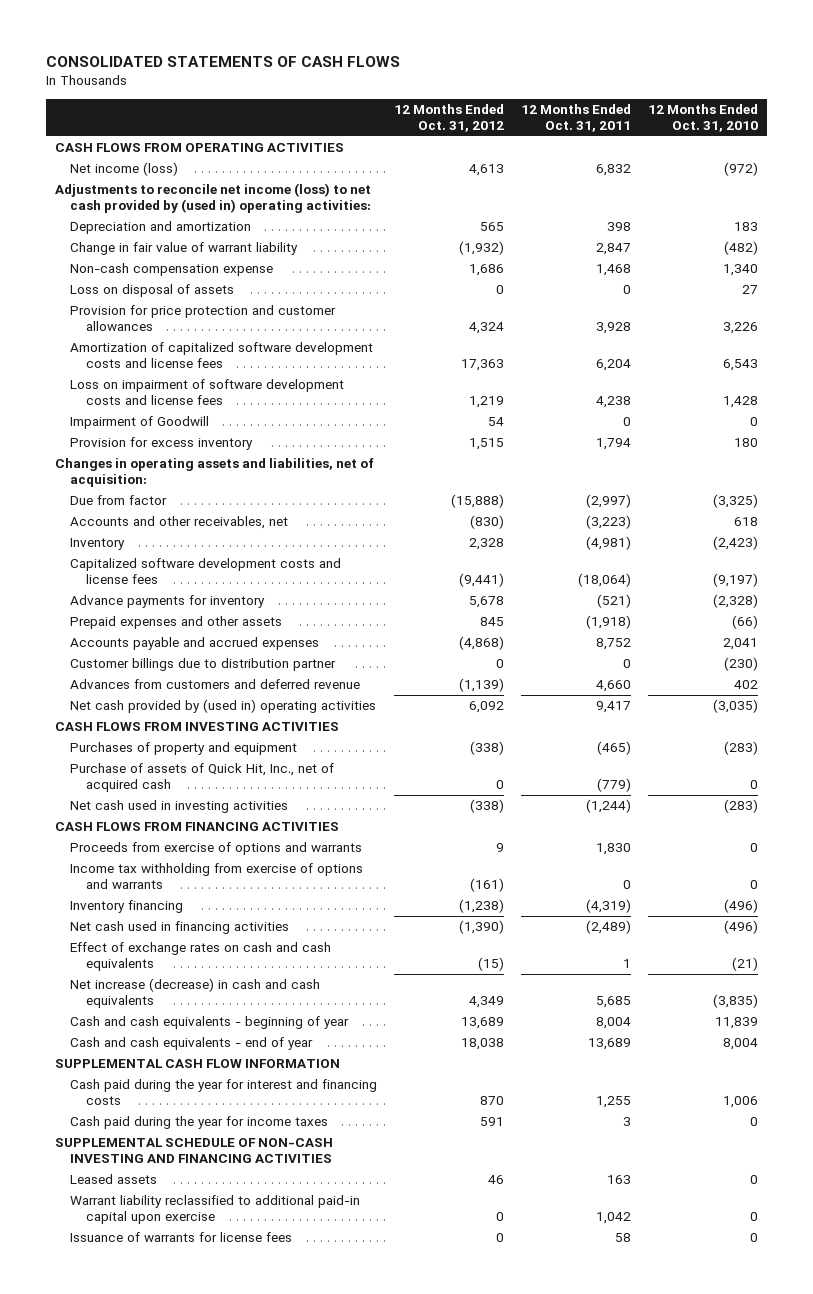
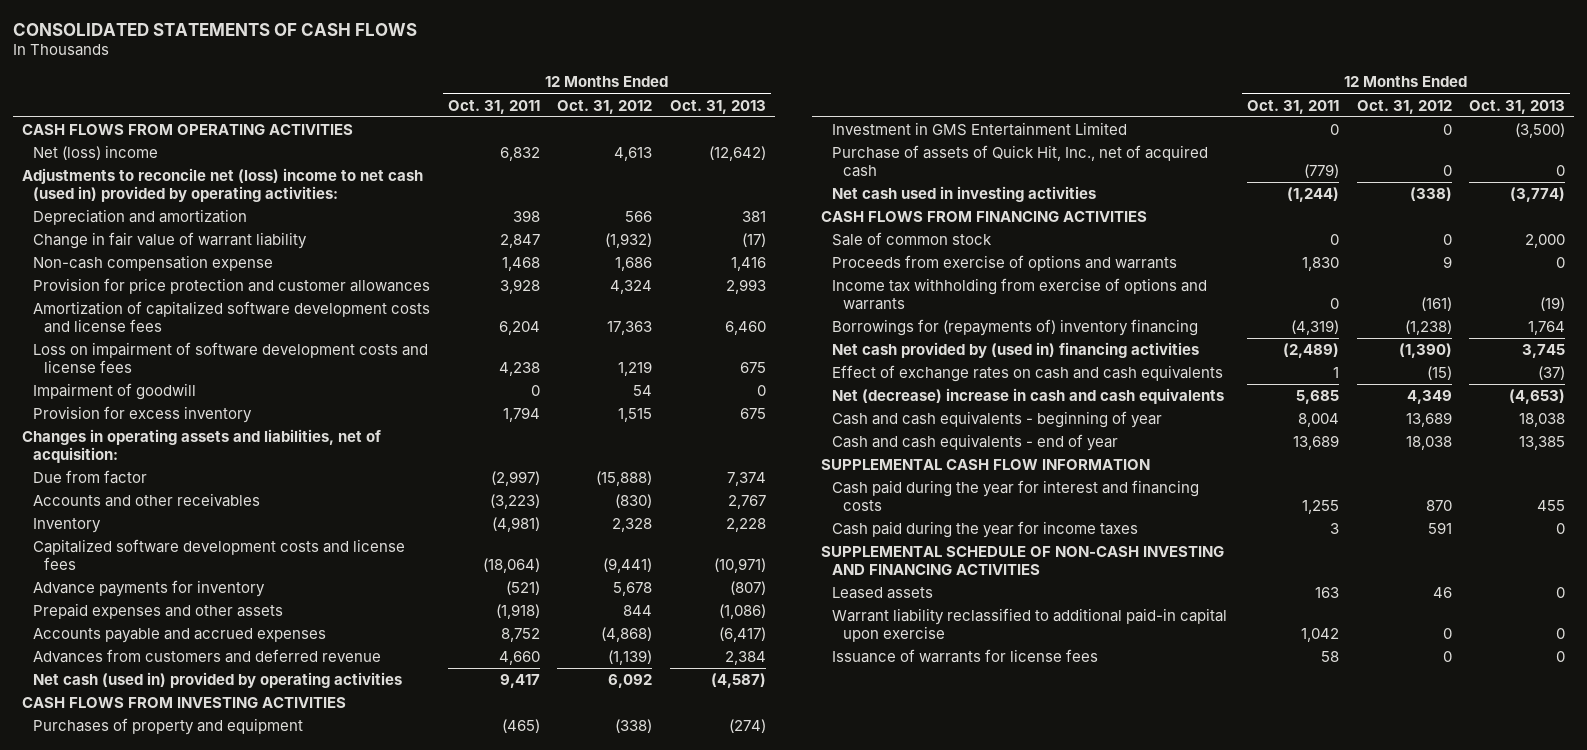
[648,104,759,132] 12 Months Ended Oct. 31, 2010 -> none
none -> [670,99,767,114] Oct. 31, 2013
[70,162,179,177] Net income (loss) -> [32,145,158,161] Net (loss) income
[54,183,372,213] Adjustments to reconcile net income (loss) to net cash provided by (used in) operating activities: -> [21,168,423,202] Adjustments to reconcile net (loss) income to net cash (used in) provided by operating activities:
[480,222,505,232] 565 -> [625,211,653,223] 566
[70,284,235,298] Loss on disposal of assets -> none
[70,416,210,430] Impairment of Goodwill -> [32,383,196,401] Impairment of goodwill
[70,516,289,530] Accounts and other receivables, net -> [32,493,260,508] Accounts and other receivables
[480,617,505,627] 845 -> [623,605,653,617] 844
[70,658,337,672] Customer billings due to distribution partner -> none
[70,699,377,714] Net cash provided by (used in) operating activities -> [32,672,402,689] Net cash (used in) provided by operating activities
none -> [832,122,1128,137] Investment in GMS Entertainment Limited
none -> [832,232,993,247] Sale of common stock
[70,900,184,914] Inventory financing -> [832,319,1199,337] Borrowings for (repayments of) inventory financing
[70,921,290,935] Net cash used in financing activities -> [832,342,1200,359] Net cash provided by (used in) financing activities
[70,978,321,1008] Net increase (decrease) in cash and cash equivalents -> [832,388,1225,405] Net (decrease) increase in cash and cash equivalents

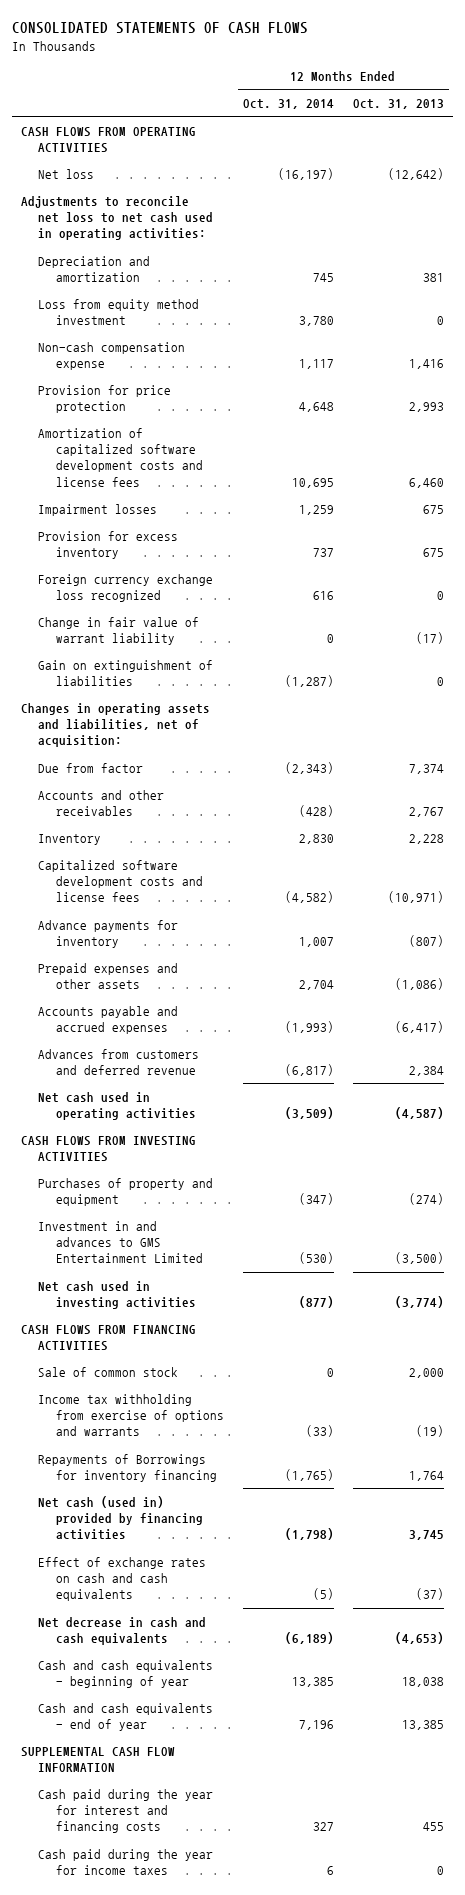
[447,99,540,114] Oct. 31, 2011 -> none
[557,99,653,114] Oct. 31, 2012 -> none
none -> [242,99,334,110] Oct. 31, 2014
[32,145,158,161] Net (loss) income -> [38,168,95,179] Net loss
[21,168,423,202] Adjustments to reconcile net (loss) income to net cash (used in) provided by operating activities: -> [21,195,214,241] Adjustments to reconcile net loss to net cash used in operating activities:
none -> [38,298,200,326] Loss from equity method investment
[32,278,430,295] Provision for price protection and customer allowances -> [38,384,172,414] Provision for price protection
[32,383,196,401] Impairment of goodwill -> none
[32,342,428,373] Loss on impairment of software development costs and license fees -> [38,503,158,516] Impairment losses
none -> [38,573,214,603] Foreign currency exchange loss recognized
[32,232,307,250] Change in fair value of warrant liability -> [38,616,200,646] Change in fair value of warrant liability
none -> [38,659,214,687] Gain on extinguishment of liabilities
[32,672,402,689] Net cash (used in) provided by operating activities -> [38,1091,196,1121] Net cash used in operating activities
[832,145,1209,177] Purchase of assets of Quick Hit, Inc., net of acquired cash -> none
[832,122,1128,137] Investment in GMS Entertainment Limited -> [38,1220,203,1264] Investment in and advances to GMS Entertainment Limited
[832,255,1178,272] Proceeds from exercise of options and warrants -> none
[832,319,1199,337] Borrowings for (repayments of) inventory financing -> [38,1453,217,1483] Repayments of Borrowings for inventory financing
[832,342,1200,359] Net cash provided by (used in) financing activities -> [38,1495,203,1541] Net cash (used in) provided by financing activities
[832,388,1225,405] Net (decrease) increase in cash and cash equivalents -> [38,1616,207,1646] Net decrease in cash and cash equivalents
[820,546,1224,575] SUPPLEMENTAL SCHEDULE OF NON-CASH INVESTING AND FINANCING ACTIVITIES -> none
[832,587,934,600] Leased assets -> none
[832,608,1228,642] Warrant liability reclassified to additional paid-in capital upon exercise -> none
[832,649,1099,664] Issuance of warrants for license fees -> none

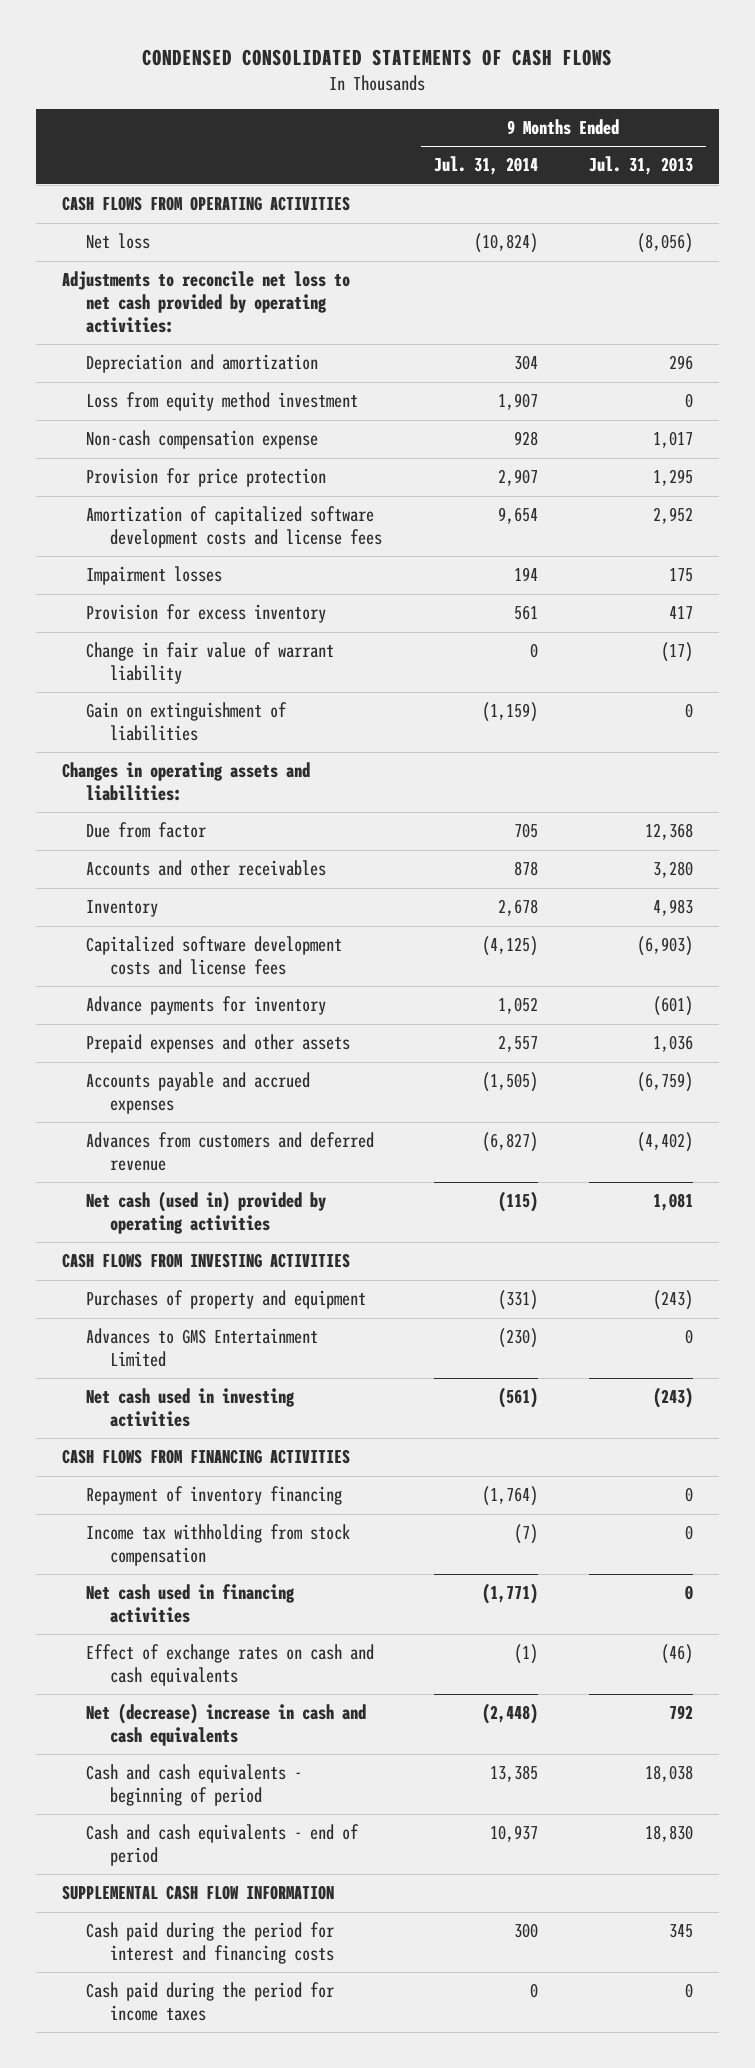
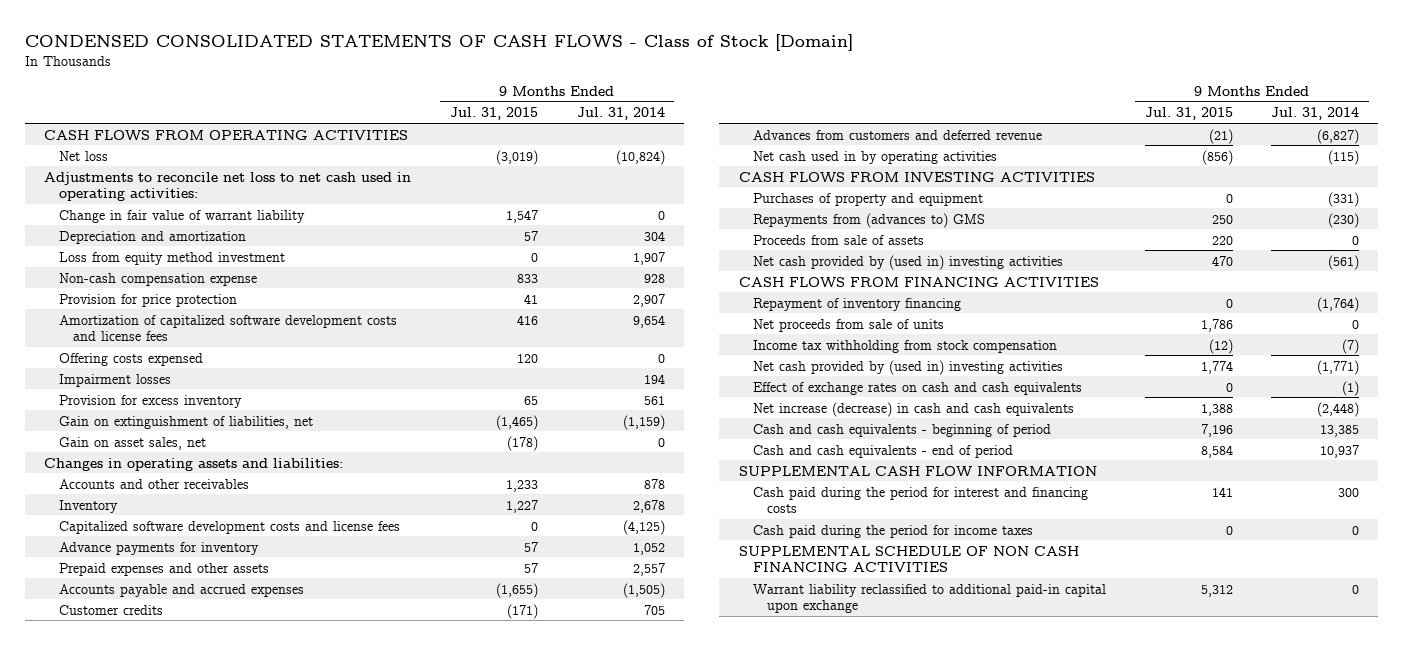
[142,49,613,67] CONDENSED CONSOLIDATED STATEMENTS OF CASH FLOWS -> [24,33,853,51] CONDENSED CONSOLIDATED STATEMENTS OF CASH FLOWS - Class of Stock [Domain]
[589,156,694,176] Jul. 31, 2013 -> none
none -> [450,107,539,121] Jul. 31, 2015
[61,271,350,334] Adjustments to reconcile net loss to net cash provided by operating activities: -> [44,171,412,202] Adjustments to reconcile net loss to net cash used in operating activities:
[86,642,335,685] Change in fair value of warrant liability -> [58,209,305,223] Change in fair value of warrant liability
none -> [58,352,203,366] Offering costs expensed
[86,702,288,742] Gain on extinguishment of liabilities -> [58,415,313,429] Gain on extinguishment of liabilities, net
none -> [58,436,206,450] Gain on asset sales, net
[86,822,207,839] Due from factor -> none
none -> [58,604,163,615] Customer credits
[86,1191,327,1235] Net cash (used in) provided by operating activities -> [753,150,998,164] Net cash used in by operating activities
[86,1328,319,1368] Advances to GMS Entertainment Limited -> none
none -> [753,212,986,228] Repayments from (advances to) GMS
none -> [753,234,925,245] Proceeds from sale of assets
[86,1388,296,1428] Net cash used in investing activities -> [753,254,1064,270] Net cash provided by (used in) investing activities
none -> [753,318,945,332] Net proceeds from sale of units
[86,1584,296,1624] Net cash used in financing activities -> [753,359,1064,375] Net cash provided by (used in) investing activities
[86,1703,367,1747] Net (decrease) increase in cash and cash equivalents -> [753,401,1075,417] Net increase (decrease) in cash and cash equivalents
none -> [738,545,1079,573] SUPPLEMENTAL SCHEDULE OF NON CASH FINANCING ACTIVITIES
none -> [753,583,1107,614] Warrant liability reclassified to additional paid-in capital upon exchange

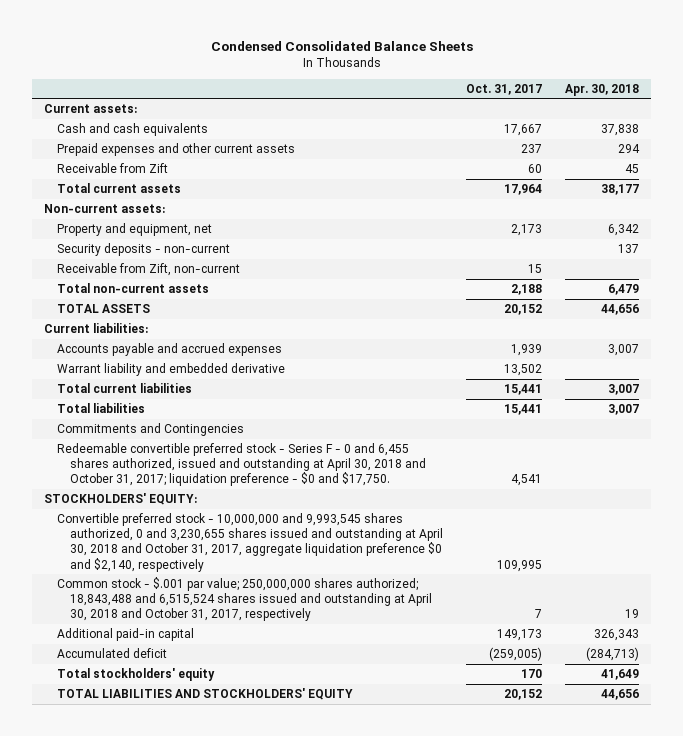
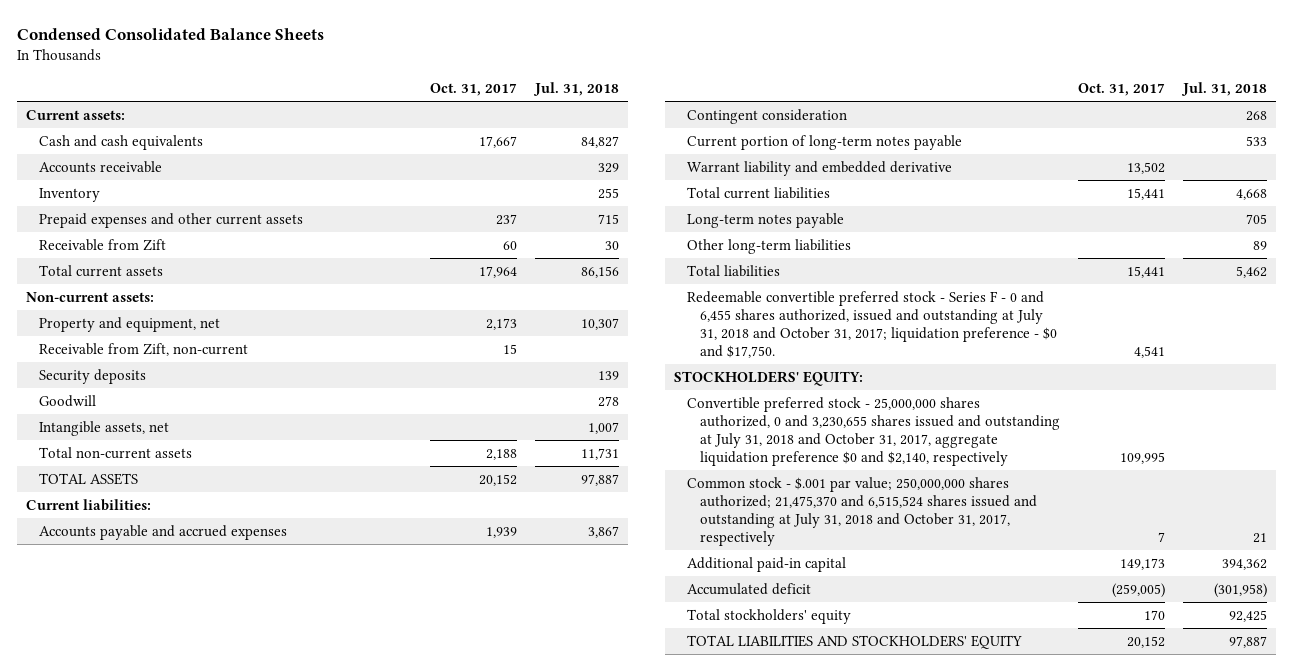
[565,83,640,96] Apr. 30, 2018 -> none
none -> [532,82,619,97] Jul. 31, 2018
none -> [38,160,162,173] Accounts receivable
none -> [38,187,100,202] Inventory
[56,243,230,257] Security deposits - non-current -> none
none -> [38,368,146,384] Security deposits
none -> [38,394,96,407] Goodwill
none -> [38,420,169,436] Intangible assets, net
none -> [687,108,848,124] Contingent consideration
none -> [687,134,963,150] Current portion of long-term notes payable
none -> [687,212,845,228] Long-term notes payable
none -> [687,238,852,254] Other long-term liabilities
[56,423,244,437] Commitments and Contingencies -> none
[56,443,427,487] Redeemable convertible preferred stock - Series F - 0 and 6,455 shares authorized, issued and outstanding at April 30, 2018 and October 31, 2017; liquidation preference - $0 and $17,750. -> [687,290,1058,358] Redeemable convertible preferred stock - Series F - 0 and 6,455 shares authorized, issued and outstanding at July 31, 2018 and October 31, 2017; liquidation preference - $0 and $17,750.
[56,513,444,572] Convertible preferred stock - 10,000,000 and 9,993,545 shares authorized, 0 and 3,230,655 shares issued and outstanding at April 30, 2018 and October 31, 2017, aggregate liquidation preference $0 and $2,140, respectively -> [687,396,1061,466] Convertible preferred stock - 25,000,000 shares authorized, 0 and 3,230,655 shares issued and outstanding at July 31, 2018 and October 31, 2017, aggregate liquidation preference $0 and $2,140, respectively
[56,577,433,622] Common stock - $.001 par value; 250,000,000 shares authorized; 18,843,488 and 6,515,524 shares issued and outstanding at April 30, 2018 and October 31, 2017, respectively -> [687,476,1038,546] Common stock - $.001 par value; 250,000,000 shares authorized; 21,475,370 and 6,515,524 shares issued and outstanding at July 31, 2018 and October 31, 2017, respectively

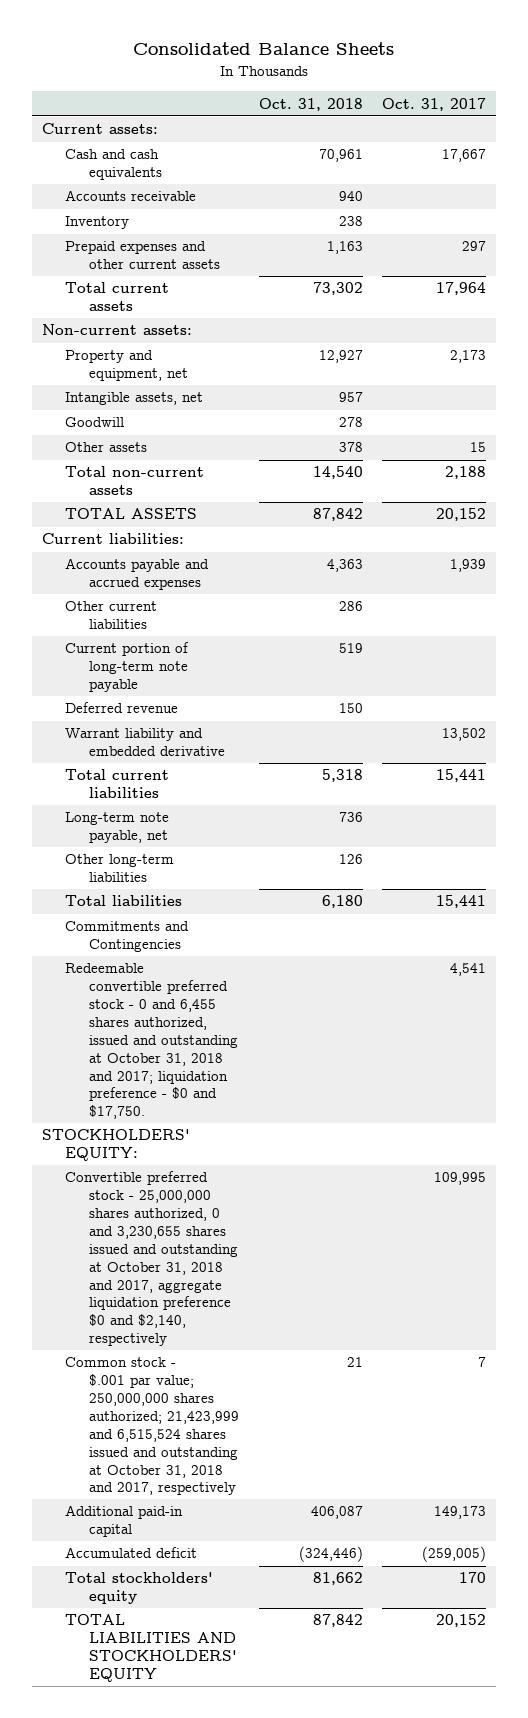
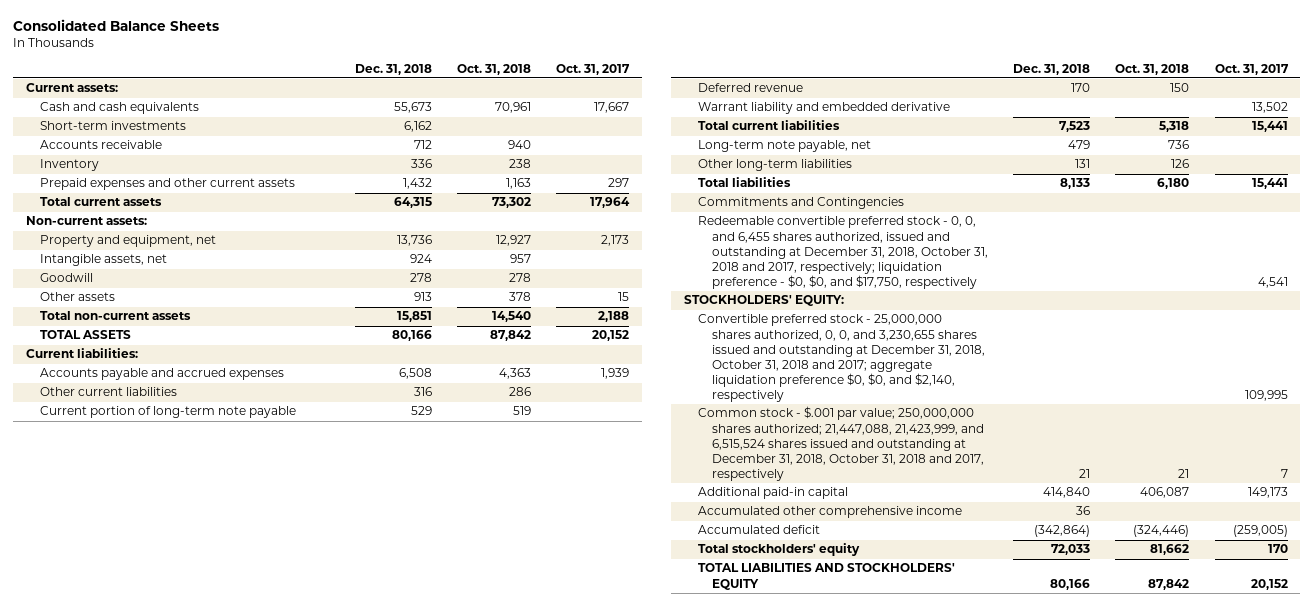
none -> [354,63,432,75] Dec. 31, 2018
none -> [39,121,186,131] Short-term investments
[65,963,239,1120] Redeemable convertible preferred stock - 0 and 6,455 shares authorized, issued and outstanding at October 31, 2018 and 2017; liquidation preference - $0 and $17,750. -> [697,216,988,290] Redeemable convertible preferred stock - 0, 0, and 6,455 shares authorized, issued and outstanding at December 31, 2018, October 31, 2018 and 2017, respectively; liquidation preference - $0, $0, and $17,750, respectively
[65,1171,239,1347] Convertible preferred stock - 25,000,000 shares authorized, 0 and 3,230,655 shares issued and outstanding at October 31, 2018 and 2017, aggregate liquidation preference $0 and $2,140, respectively -> [697,314,985,403] Convertible preferred stock - 25,000,000 shares authorized, 0, 0, and 3,230,655 shares issued and outstanding at December 31, 2018, October 31, 2018 and 2017; aggregate liquidation preference $0, $0, and $2,140, respectively
[65,1357,240,1496] Common stock - $.001 par value; 250,000,000 shares authorized; 21,423,999 and 6,515,524 shares issued and outstanding at October 31, 2018 and 2017, respectively -> [697,406,984,482] Common stock - $.001 par value; 250,000,000 shares authorized; 21,447,088, 21,423,999, and 6,515,524 shares issued and outstanding at December 31, 2018, October 31, 2018 and 2017, respectively
none -> [697,506,962,519] Accumulated other comprehensive income

